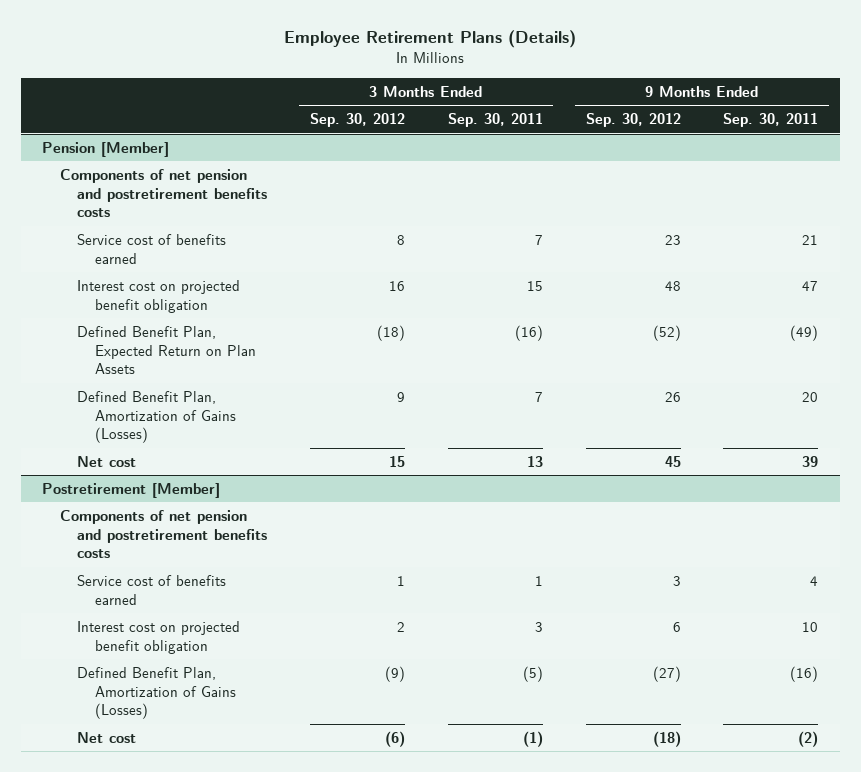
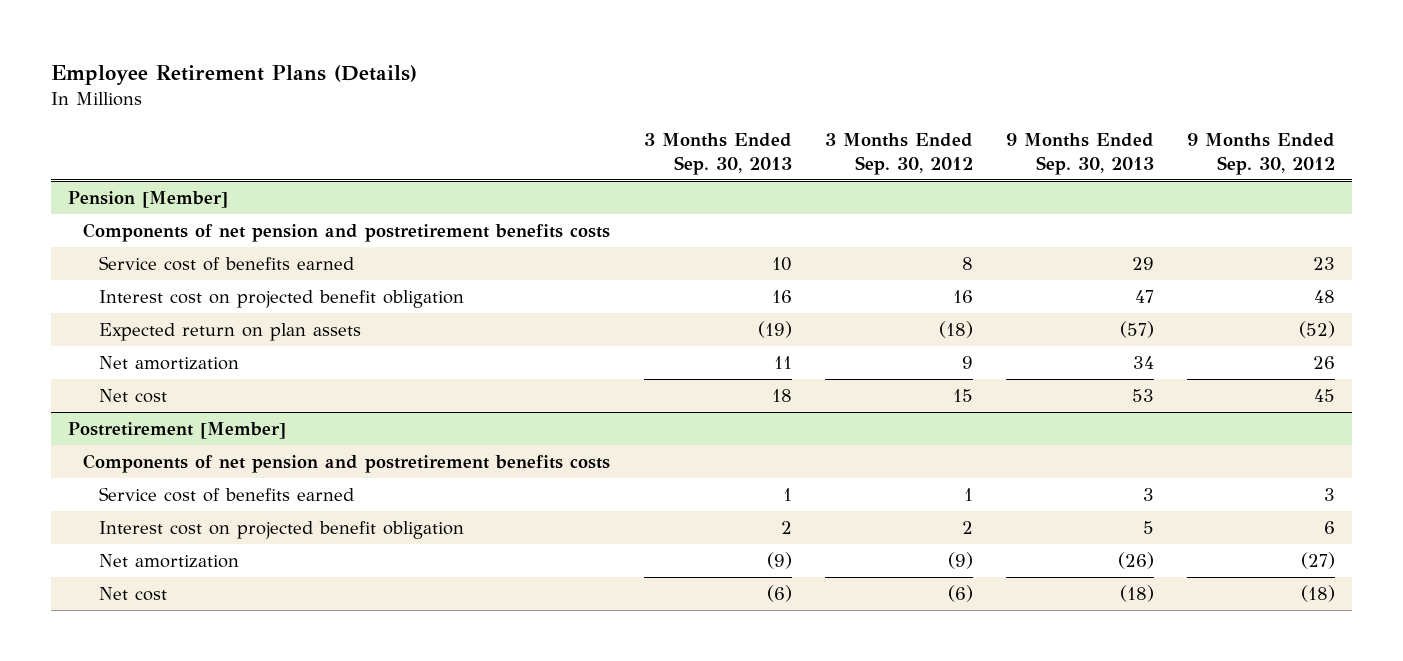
[447,113,543,128] Sep. 30, 2011 -> none
[723,113,819,128] Sep. 30, 2011 -> none
none -> [643,133,792,175] 3 Months Ended Sep. 30, 2013
none -> [1006,133,1155,175] 9 Months Ended Sep. 30, 2013
[77,325,256,375] Defined Benefit Plan, Expected Return on Plan Assets -> [98,323,361,342] Expected return on plan assets
[77,390,236,444] Defined Benefit Plan, Amortization of Gains (Losses) -> [98,356,239,371] Net amortization
[77,666,236,720] Defined Benefit Plan, Amortization of Gains (Losses) -> [98,554,239,569] Net amortization

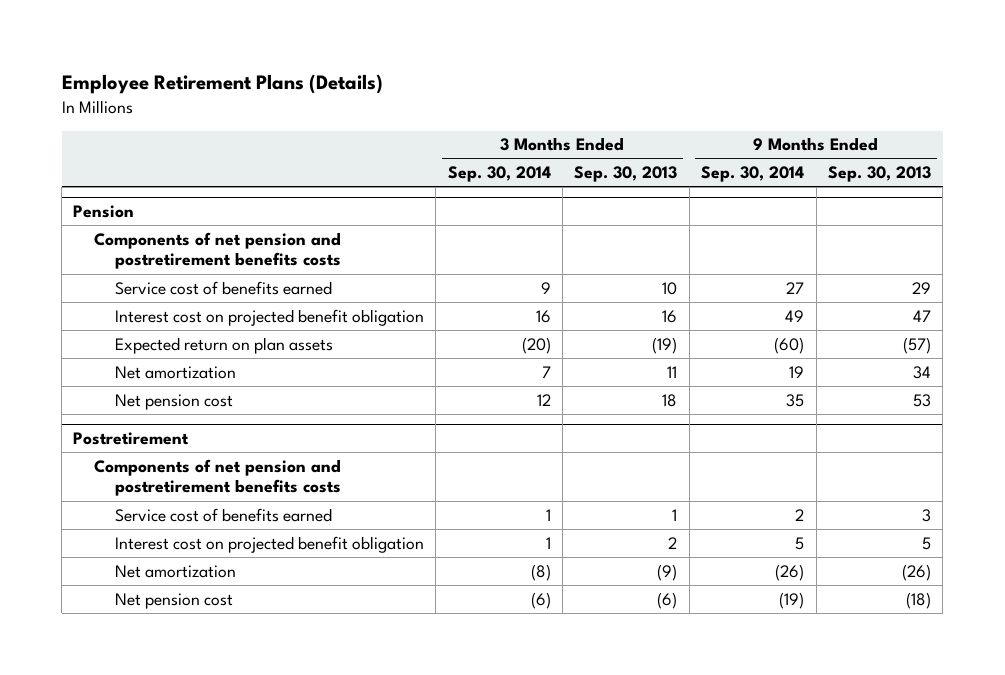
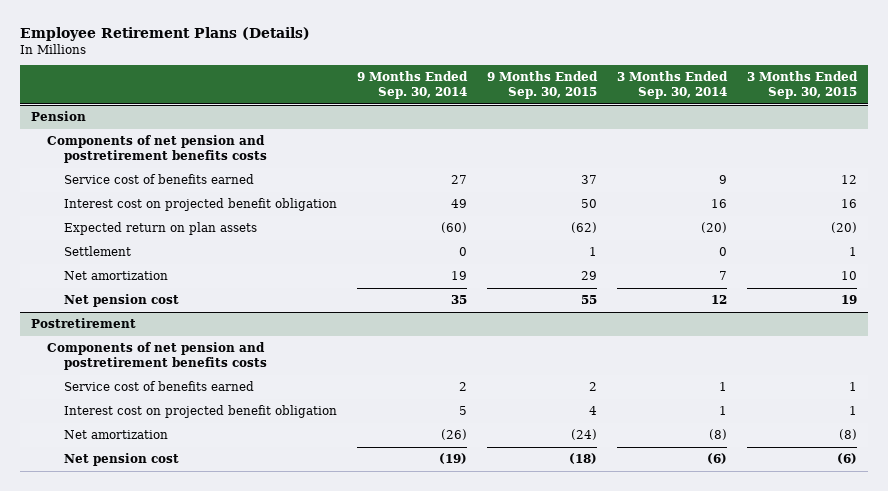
[574,166,678,183] Sep. 30, 2013 -> none
[828,166,932,183] Sep. 30, 2013 -> none
none -> [486,71,598,100] 9 Months Ended Sep. 30, 2015
none -> [747,71,859,100] 3 Months Ended Sep. 30, 2015
none -> [63,246,131,257] Settlement

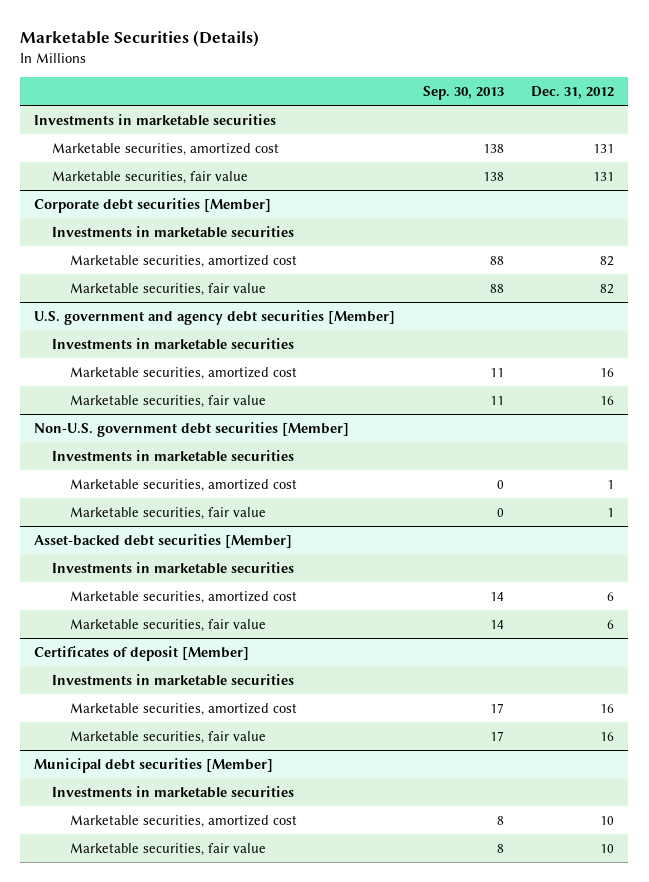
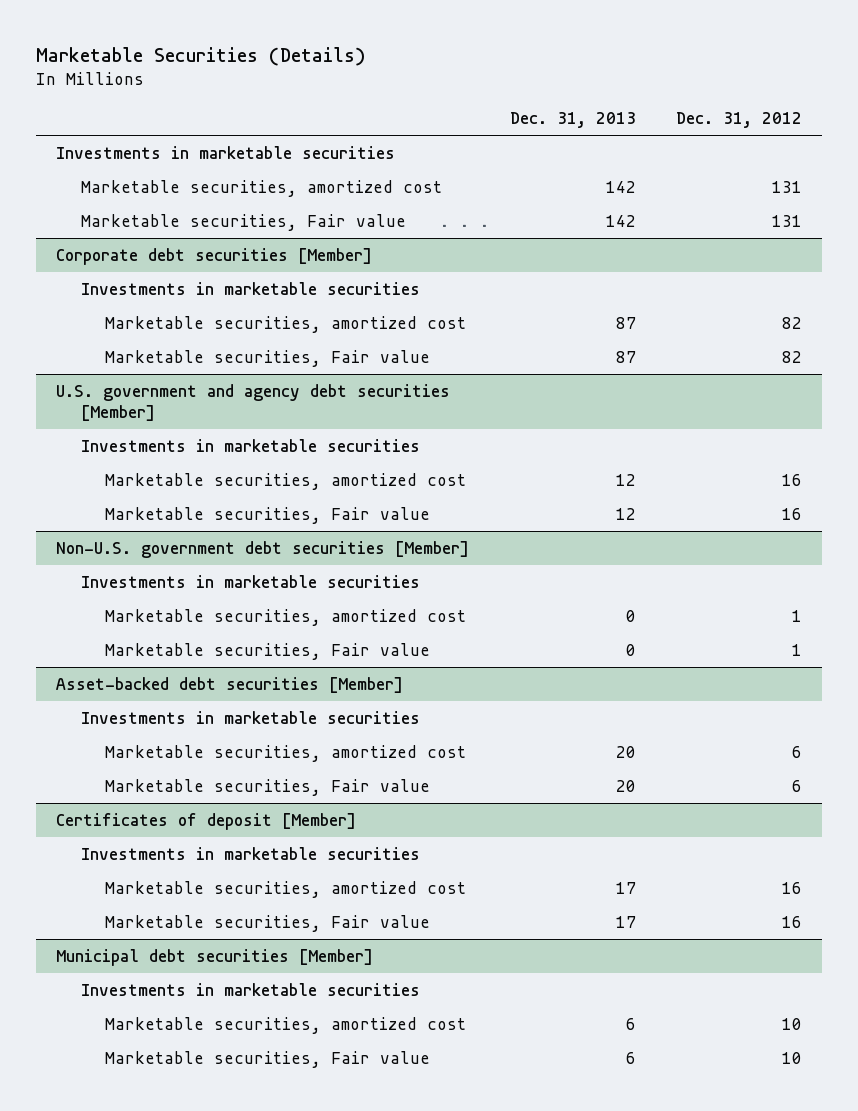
[422,86,504,101] Sep. 30, 2013 -> none
none -> [509,112,636,129] Dec. 31, 2013
[52,170,249,184] Marketable securities, fair value -> [80,213,406,231] Marketable securities, Fair value
[69,282,266,296] Marketable securities, fair value -> [105,349,431,367] Marketable securities, Fair value
[69,394,266,408] Marketable securities, fair value -> [105,506,431,524] Marketable securities, Fair value
[69,506,266,520] Marketable securities, fair value -> [105,642,431,660] Marketable securities, Fair value
[69,618,266,632] Marketable securities, fair value -> [105,778,431,796] Marketable securities, Fair value
[69,730,266,744] Marketable securities, fair value -> [105,914,431,932] Marketable securities, Fair value
[69,842,266,856] Marketable securities, fair value -> [105,1050,431,1068] Marketable securities, Fair value

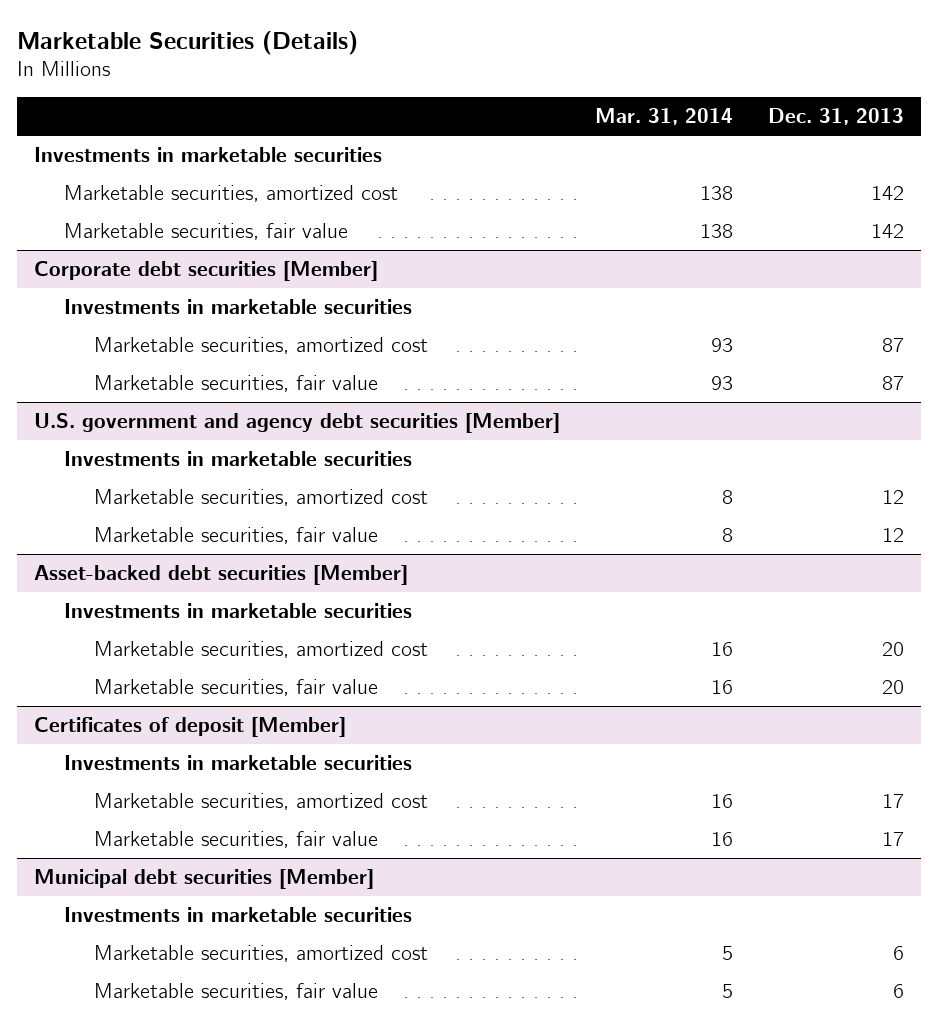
[675,112,802,129] Dec. 31, 2012 -> none
none -> [594,108,733,126] Mar. 31, 2014
[80,213,406,231] Marketable securities, Fair value -> [64,223,349,241] Marketable securities, fair value
[105,349,431,367] Marketable securities, Fair value -> [93,375,378,393] Marketable securities, fair value
[56,540,470,558] Non-U.S. government debt securities [Member] -> none
[80,574,420,588] Investments in marketable securities -> none
[105,608,467,626] Marketable securities, amortized cost -> none
[105,642,431,660] Marketable securities, Fair value -> none
[105,506,431,524] Marketable securities, Fair value -> [93,527,378,545] Marketable securities, fair value
[105,778,431,796] Marketable securities, Fair value -> [93,679,378,697] Marketable securities, fair value
[105,914,431,932] Marketable securities, Fair value -> [93,831,378,849] Marketable securities, fair value
[105,1050,431,1068] Marketable securities, Fair value -> [93,983,378,1001] Marketable securities, fair value

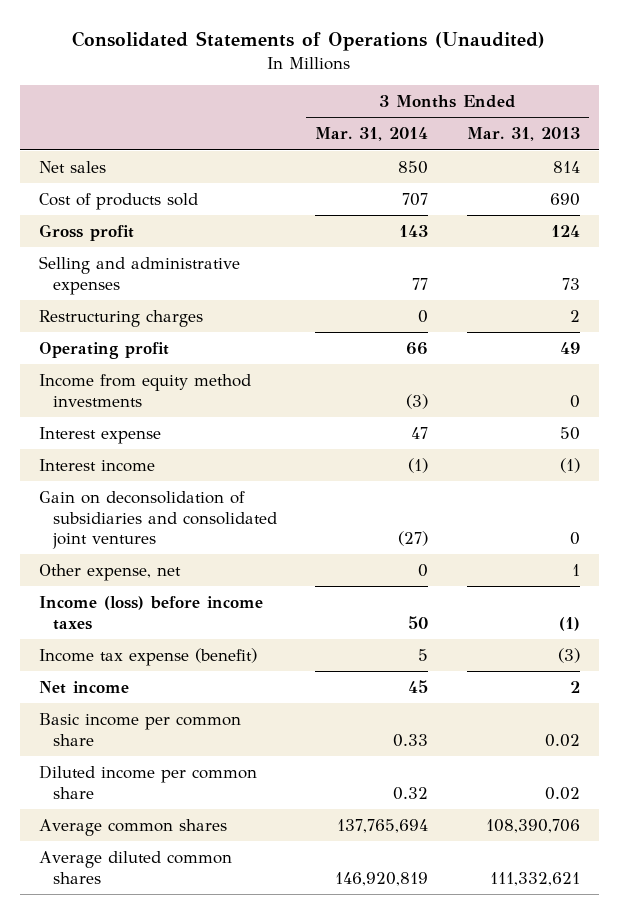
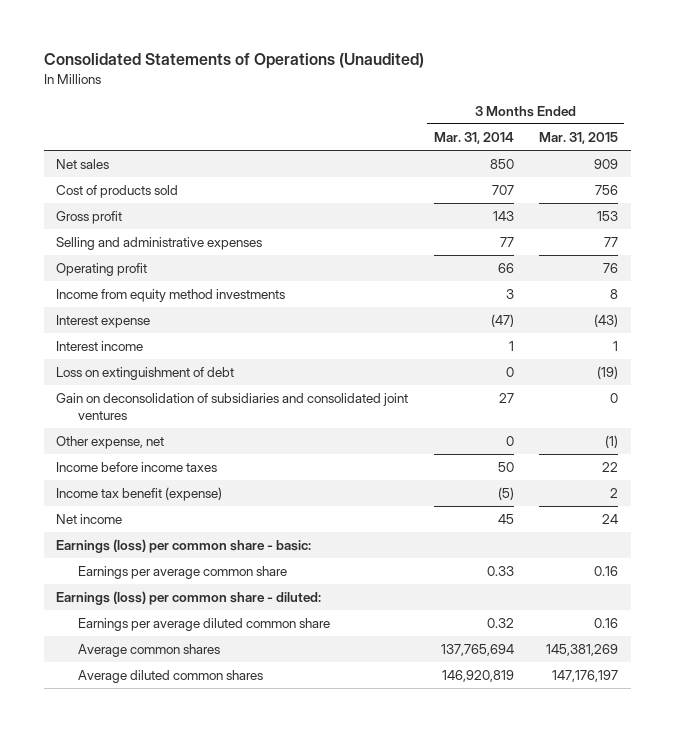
[466,127,580,142] Mar. 31, 2013 -> none
none -> [539,131,619,144] Mar. 31, 2015
[39,309,204,327] Restructuring charges -> none
[406,393,429,409] (3) -> [505,289,514,300] 3
[411,426,429,439] 47 -> [490,314,514,328] (47)
[408,457,429,473] (1) -> [508,341,514,352] 1
none -> [56,367,235,381] Loss on extinguishment of debt
[398,531,429,547] (27) -> [498,393,514,404] 27
[39,595,264,630] Income (loss) before income taxes -> [56,462,218,473] Income before income taxes
[39,647,258,666] Income tax expense (benefit) -> [56,487,223,502] Income tax benefit (expense)
[418,648,429,661] 5 -> [497,487,514,501] (5)
none -> [56,539,312,554] Earnings (loss) per common share - basic:
[39,712,242,746] Basic income per common share -> [78,566,288,580] Earnings per average common share
none -> [56,591,322,606] Earnings (loss) per common share - diluted:
[39,764,258,799] Diluted income per common share -> [78,618,331,632] Earnings per average diluted common share

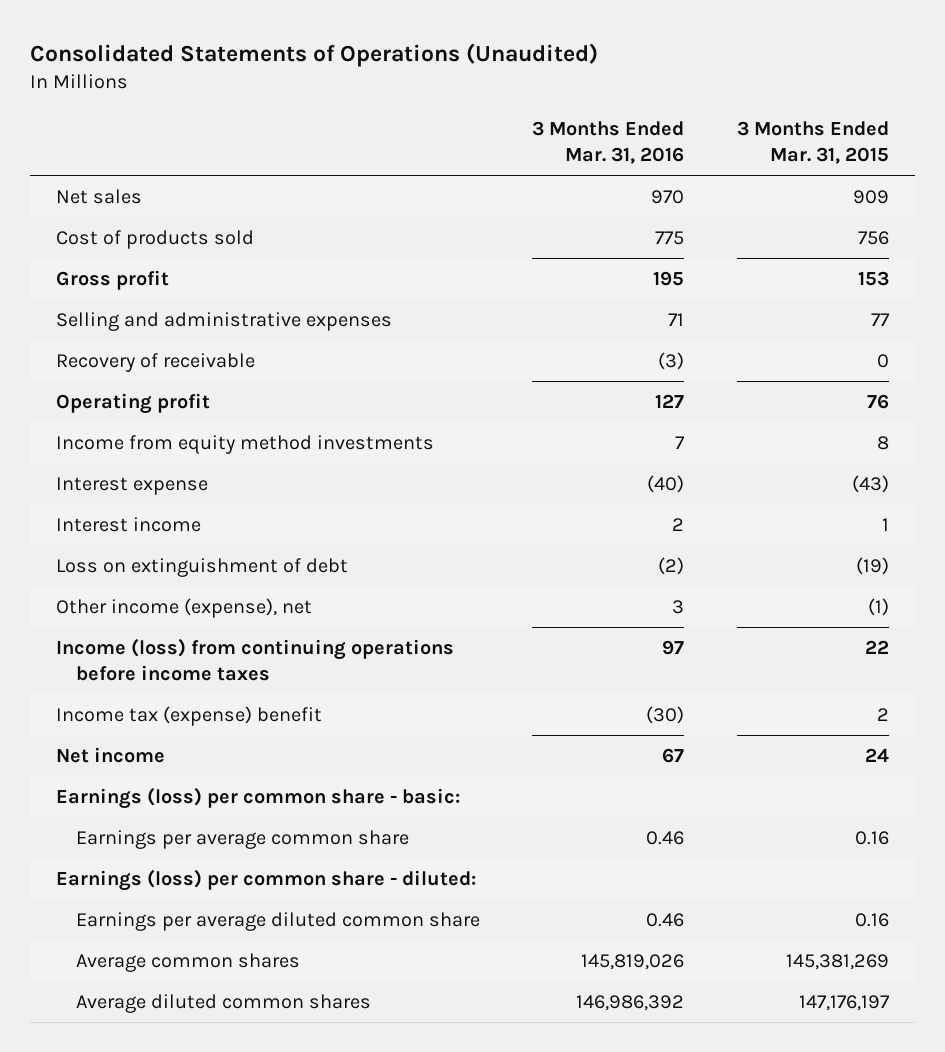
[433,131,514,144] Mar. 31, 2014 -> none
none -> [532,120,685,164] 3 Months Ended Mar. 31, 2016
none -> [56,352,256,372] Recovery of receivable
[56,393,409,421] Gain on deconsolidation of subsidiaries and consolidated joint ventures -> none
[56,462,218,473] Income before income taxes -> none
[56,436,165,450] Other expense, net -> [56,597,313,618] Other income (expense), net
none -> [56,637,455,681] Income (loss) from continuing operations before income taxes
[56,487,223,502] Income tax benefit (expense) -> [56,705,323,726] Income tax (expense) benefit

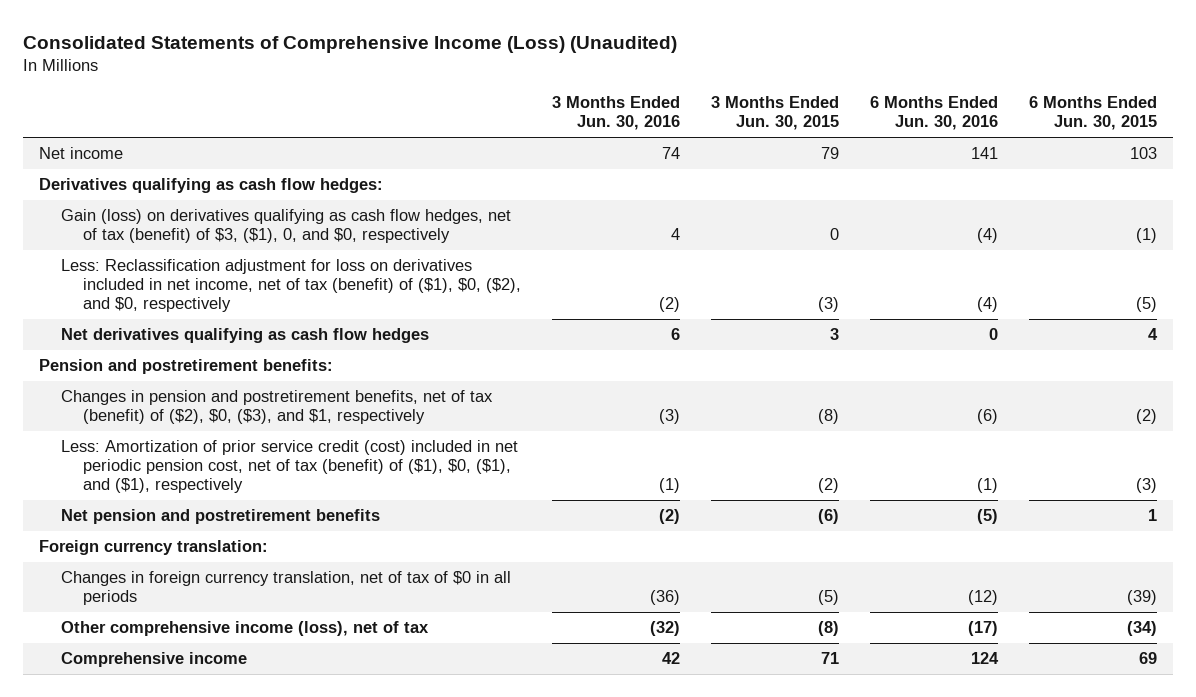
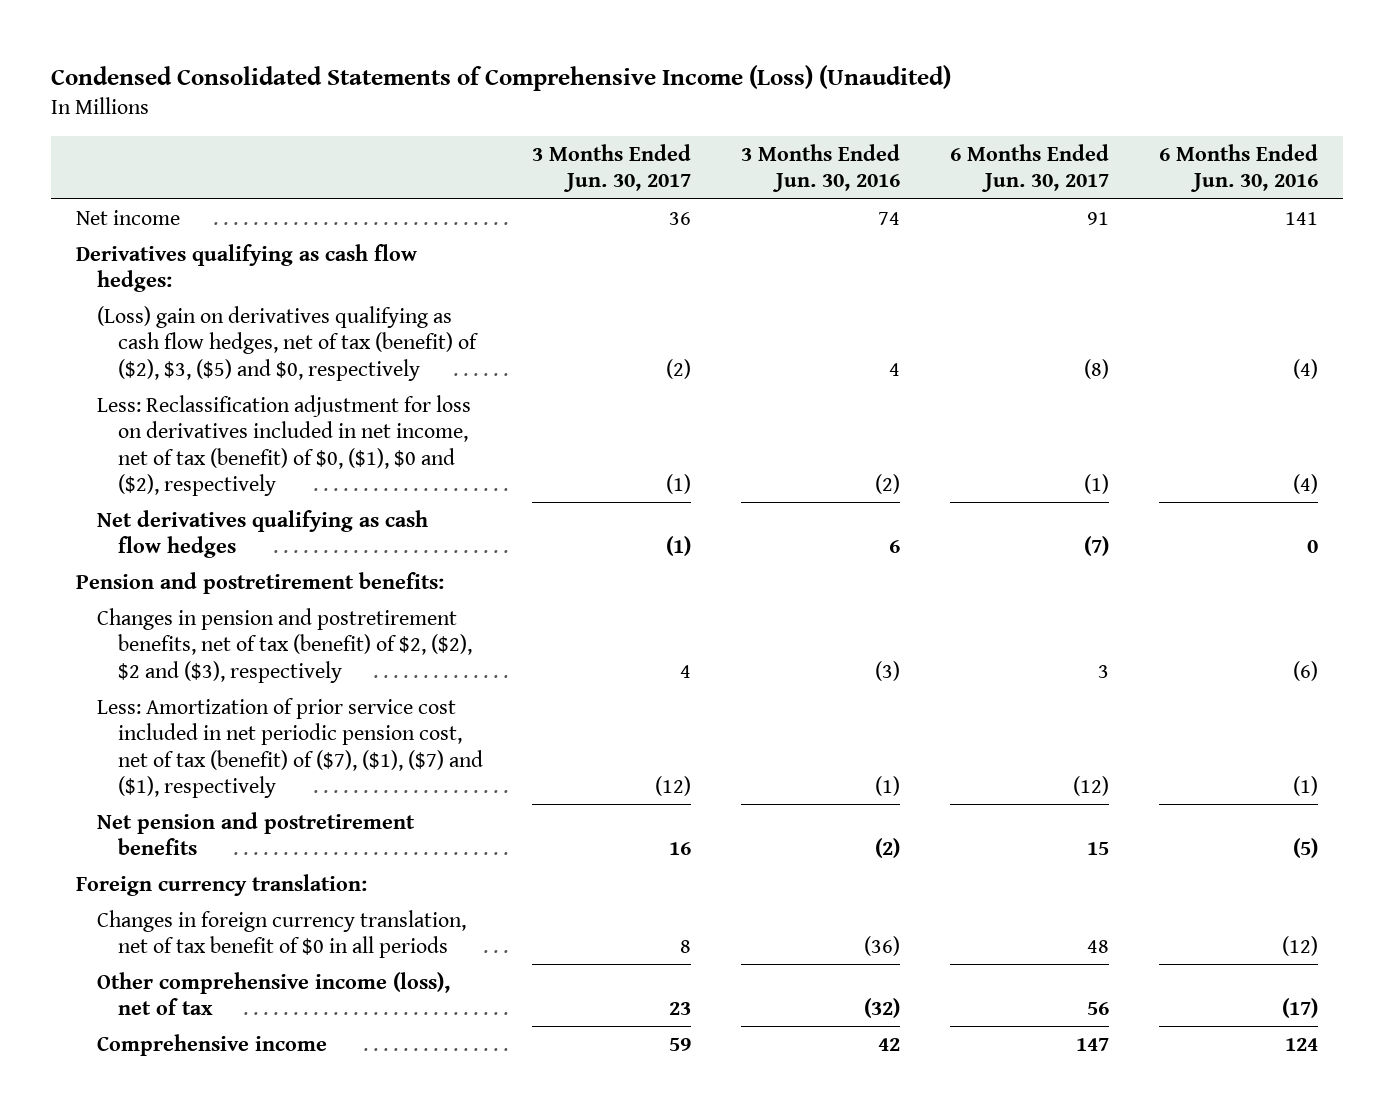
[23,35,678,53] Consolidated Statements of Comprehensive Income (Loss) (Unaudited) -> [50,64,951,91] Condensed Consolidated Statements of Comprehensive Income (Loss) (Unaudited)
[710,96,839,131] 3 Months Ended Jun. 30, 2015 -> none
[1029,96,1158,131] 6 Months Ended Jun. 30, 2015 -> none
none -> [532,143,692,193] 3 Months Ended Jun. 30, 2017
none -> [949,143,1109,193] 6 Months Ended Jun. 30, 2017
[60,209,511,244] Gain (loss) on derivatives qualifying as cash flow hedges, net of tax (benefit) of $3, ($1), 0, and $0, respectively -> [96,305,479,381] (Loss) gain on derivatives qualifying as cash flow hedges, net of tax (benefit) of ($2), $3, ($5) and $0, respectively
[60,259,521,313] Less: Reclassification adjustment for loss on derivatives included in net income, net of tax (benefit) of ($1), $0, ($2), and $0, respectively -> [96,394,471,497] Less: Reclassification adjustment for loss on derivatives included in net income, net of tax (benefit) of $0, ($1), $0 and ($2), respectively
[60,390,493,425] Changes in pension and postretirement benefits, net of tax (benefit) of ($2), $0, ($3), and $1, respectively -> [96,607,472,683] Changes in pension and postretirement benefits, net of tax (benefit) of $2, ($2), $2 and ($3), respectively
[60,440,518,494] Less: Amortization of prior service credit (cost) included in net periodic pension cost, net of tax (benefit) of ($1), $0, ($1), and ($1), respectively -> [96,697,483,799] Less: Amortization of prior service cost included in net periodic pension cost, net of tax (benefit) of ($7), ($1), ($7) and ($1), respectively
[60,571,511,606] Changes in foreign currency translation, net of tax of $0 in all periods -> [96,909,466,959] Changes in foreign currency translation, net of tax benefit of $0 in all periods

